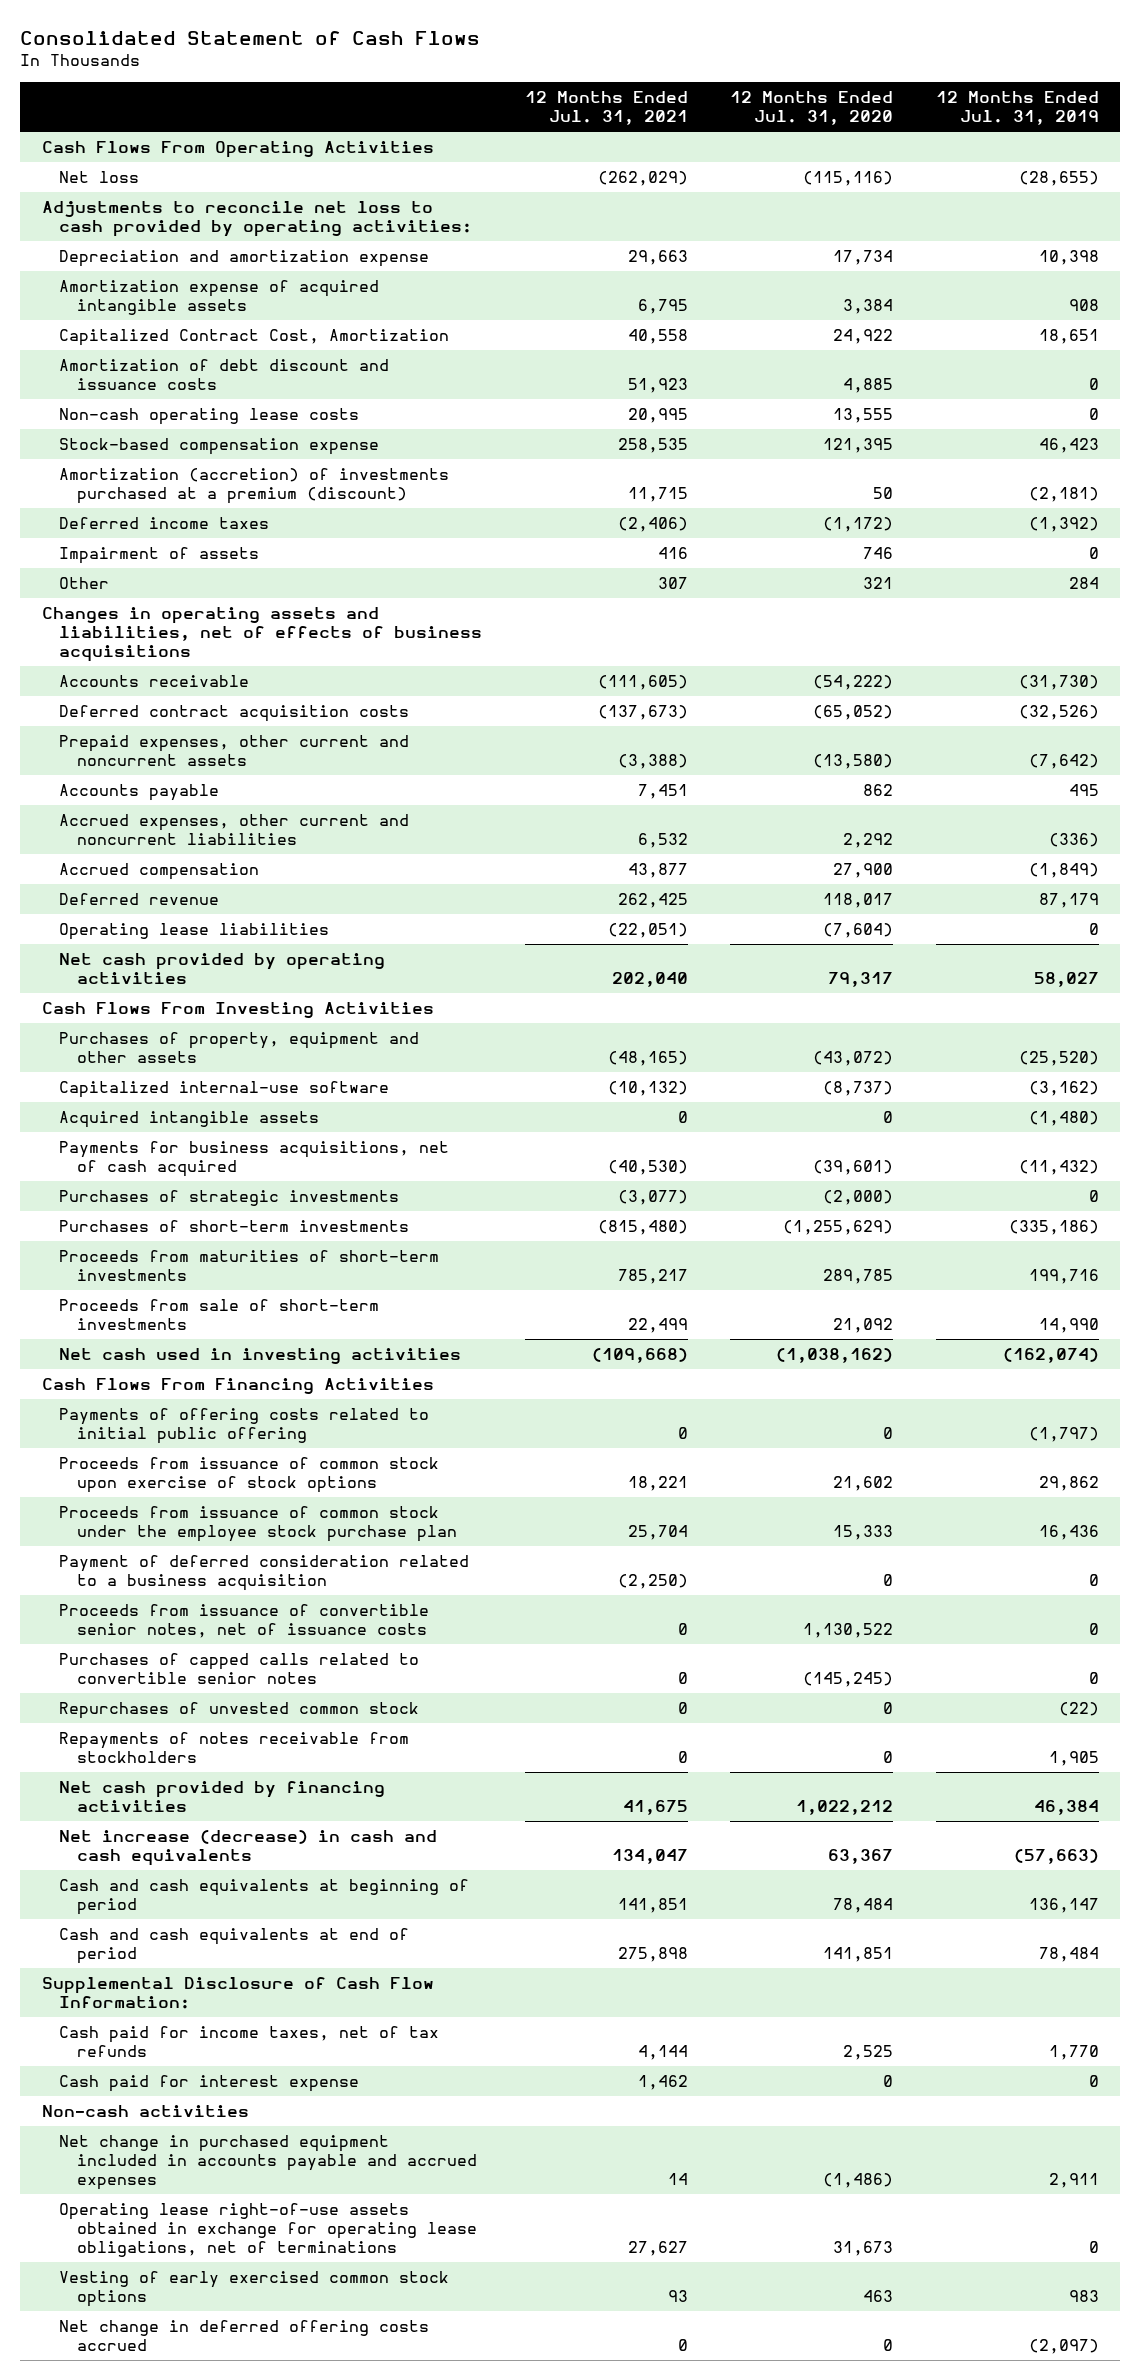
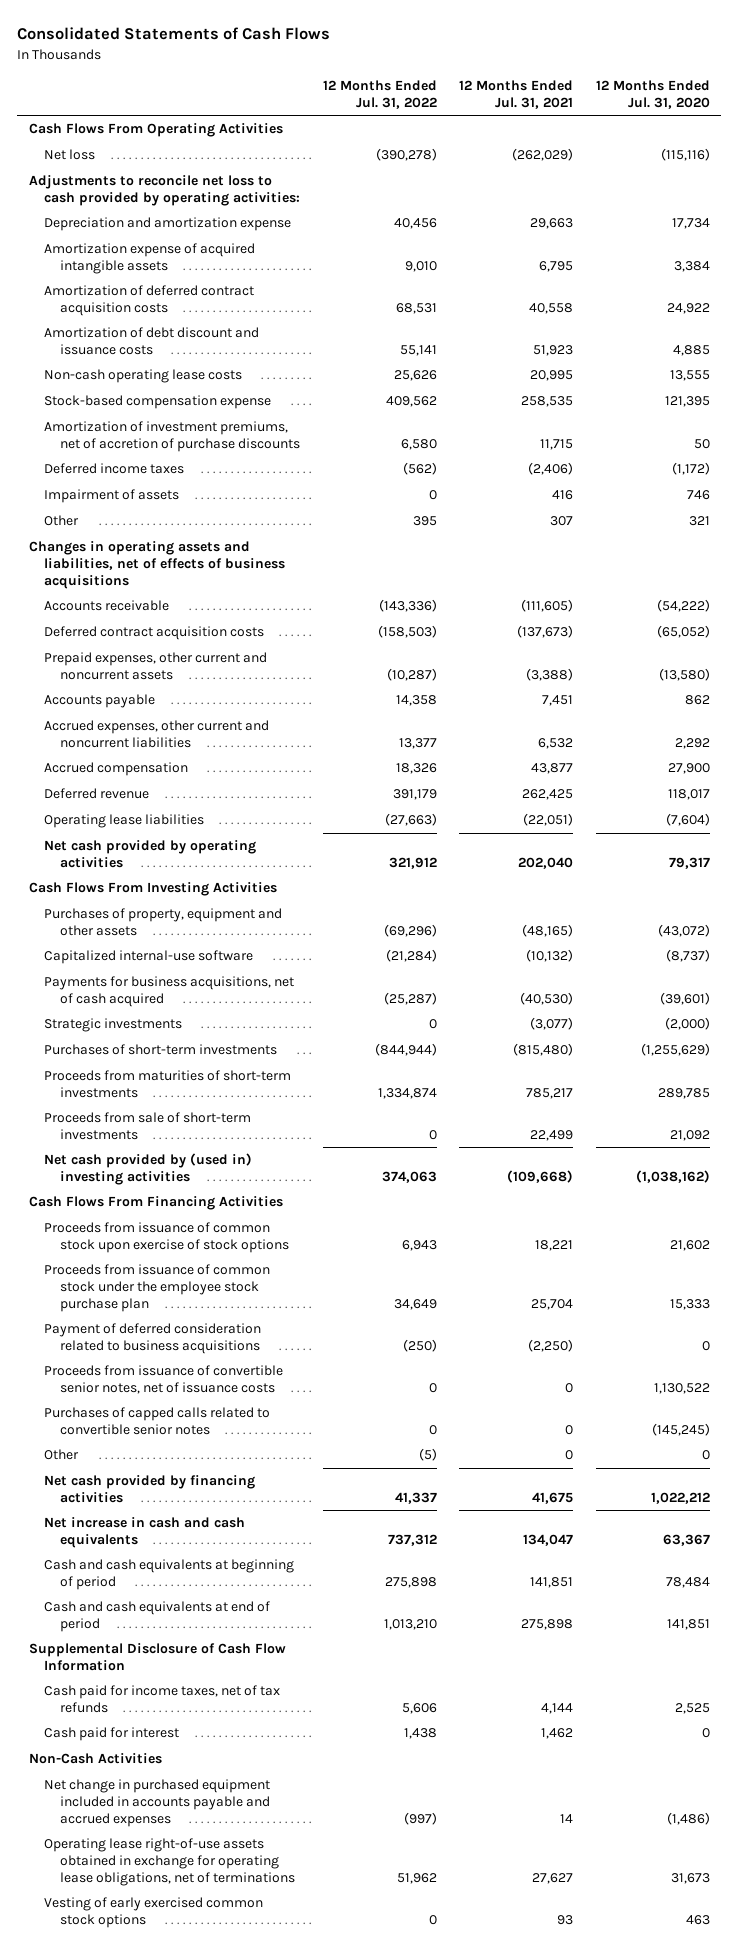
[20,31,481,46] Consolidated Statement of Cash Flows -> [17,27,331,41] Consolidated Statements of Cash Flows
[935,91,1099,126] 12 Months Ended Jul. 31, 2019 -> none
none -> [322,80,437,109] 12 Months Ended Jul. 31, 2022
[59,328,450,346] Capitalized Contract Cost, Amortization -> [44,285,255,316] Amortization of deferred contract acquisition costs
[59,467,450,504] Amortization (accretion) of investments purchased at a premium (discount) -> [44,421,301,452] Amortization of investment premiums, net of accretion of purchase discounts
[59,1110,320,1128] Acquired intangible assets -> none
[59,1189,400,1206] Purchases of strategic investments -> [44,1018,183,1033] Strategic investments
[59,1347,462,1364] Net cash used in investing activities -> [44,1153,253,1185] Net cash provided by (used in) investing activities
[59,1407,430,1444] Payments of offering costs related to initial public offering -> none
[59,1554,470,1591] Payment of deferred consideration related to a business acquisition -> [44,1323,262,1354] Payment of deferred consideration related to business acquisitions
[59,1701,420,1719] Repurchases of unvested common stock -> none
[59,1731,410,1763] Repayments of notes receivable from stockholders -> none
none -> [44,1449,80,1461] Other
[59,1829,438,1866] Net increase (decrease) in cash and cash equivalents -> [44,1517,246,1548] Net increase in cash and cash equivalents
[41,1976,434,2009] Supplemental Disclosure of Cash Flow Information: -> [28,1643,286,1671] Supplemental Disclosure of Cash Flow Information
[59,2074,360,2092] Cash paid for interest expense -> [44,1727,180,1742] Cash paid for interest
[41,2104,249,2117] Non-cash activities -> [28,1753,162,1765] Non-Cash Activities
[59,2319,430,2351] Net change in deferred offering costs accrued -> none

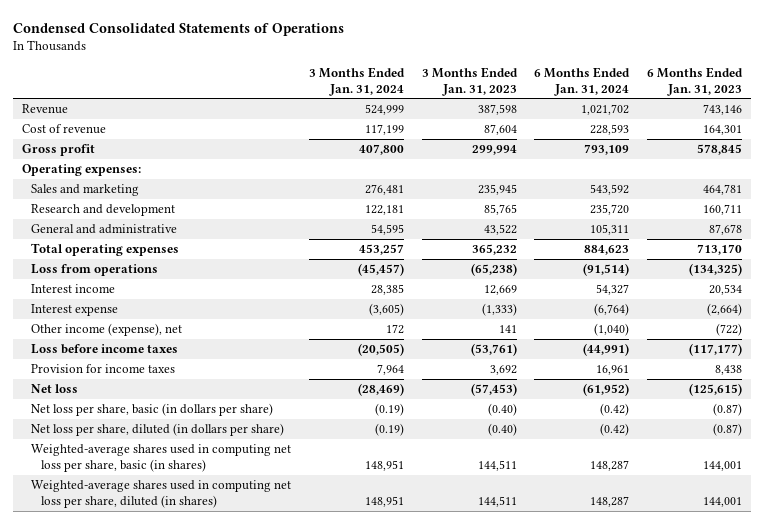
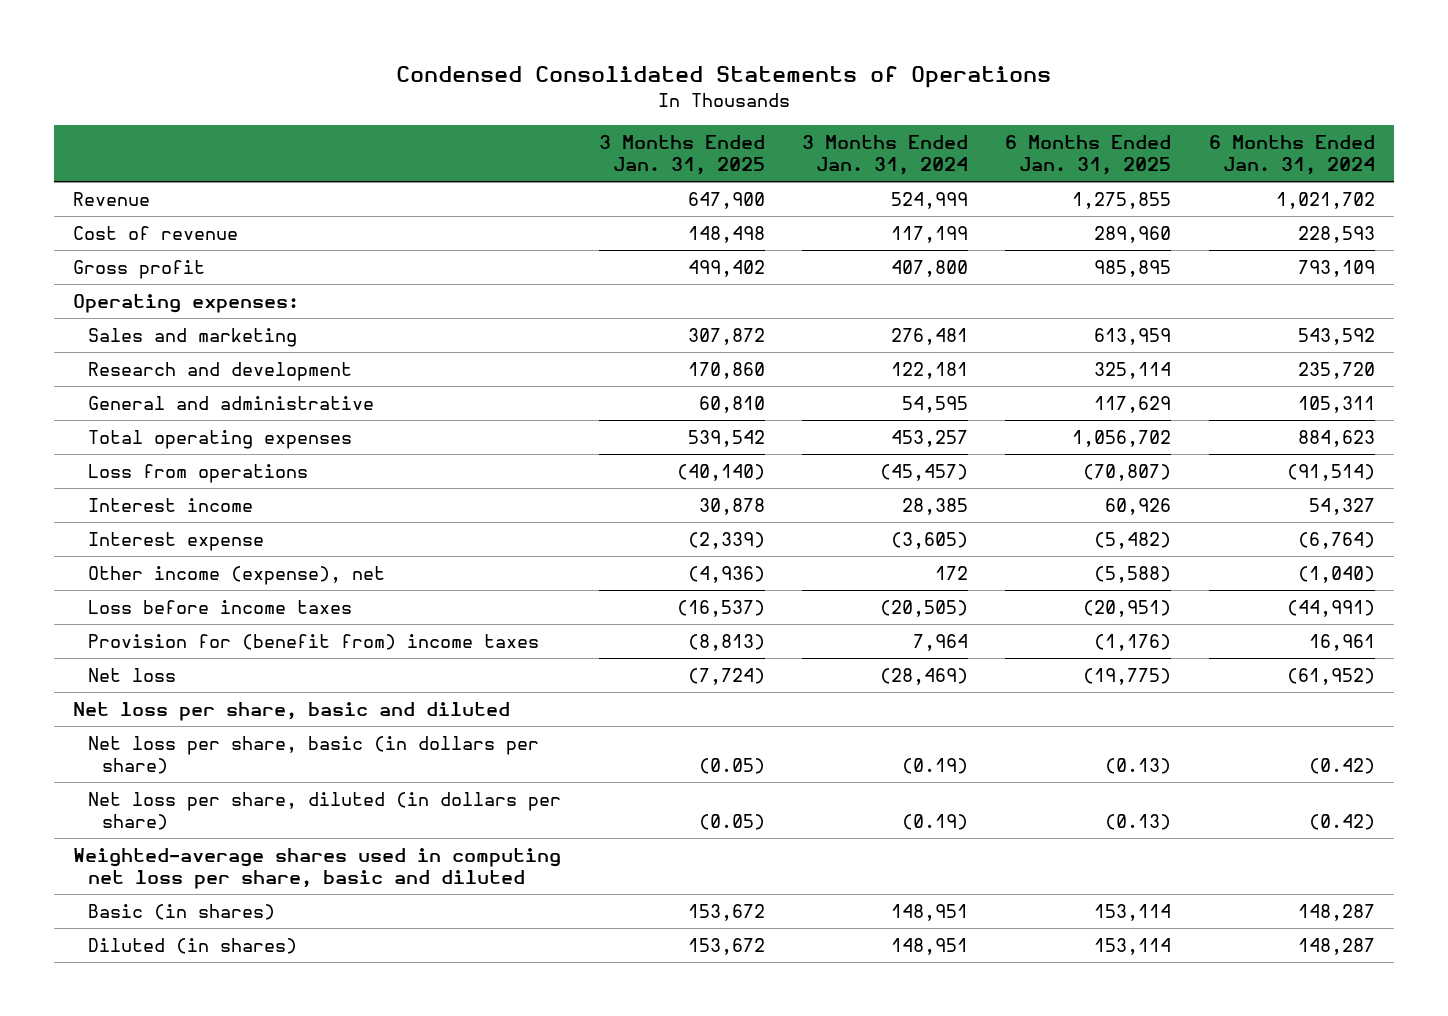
[421,66,518,96] 3 Months Ended Jan. 31, 2023 -> none
[647,66,744,96] 6 Months Ended Jan. 31, 2023 -> none
none -> [598,134,765,176] 3 Months Ended Jan. 31, 2025
none -> [1005,134,1172,176] 6 Months Ended Jan. 31, 2025
[31,364,176,374] Provision for income taxes -> [87,633,539,650] Provision for (benefit from) income taxes
none -> [73,701,511,721] Net loss per share, basic and diluted
none -> [73,847,562,890] Weighted-average shares used in computing net loss per share, basic and diluted
[31,444,292,472] Weighted-average shares used in computing net loss per share, basic (in shares) -> [87,903,275,920] Basic (in shares)
[31,480,292,508] Weighted-average shares used in computing net loss per share, diluted (in shares) -> [87,937,297,954] Diluted (in shares)

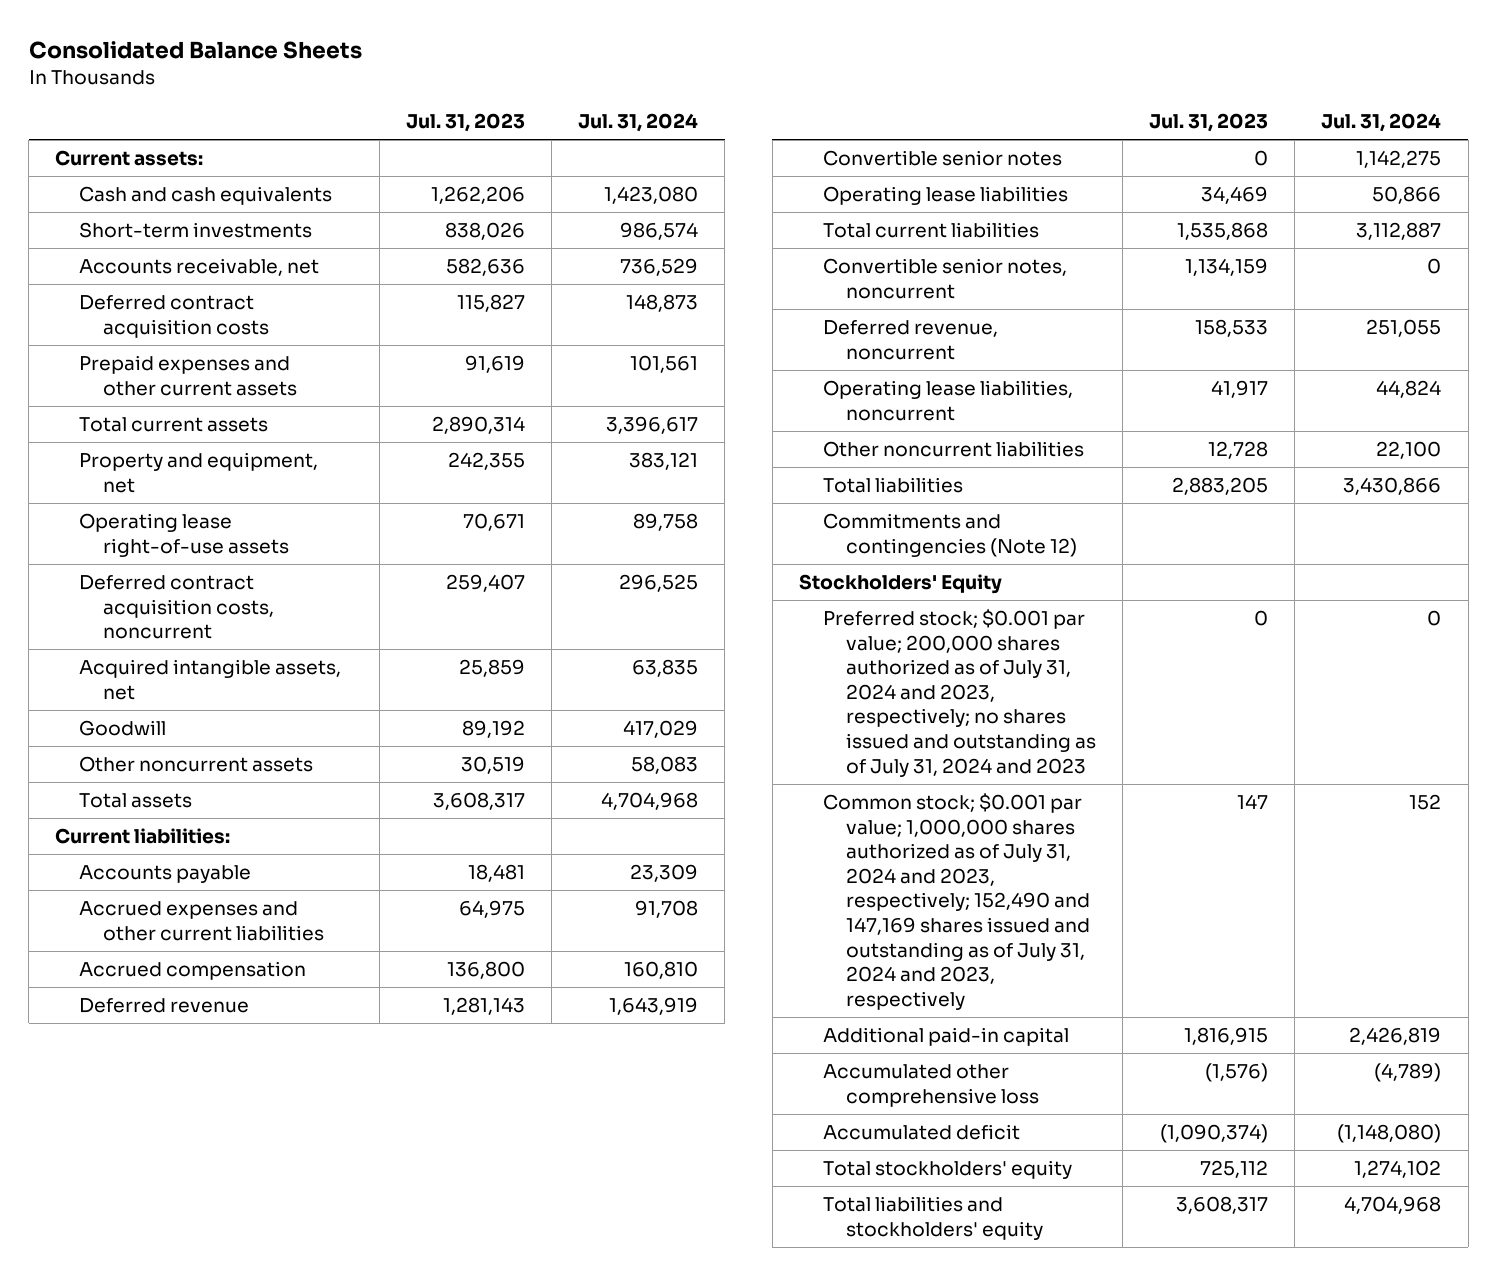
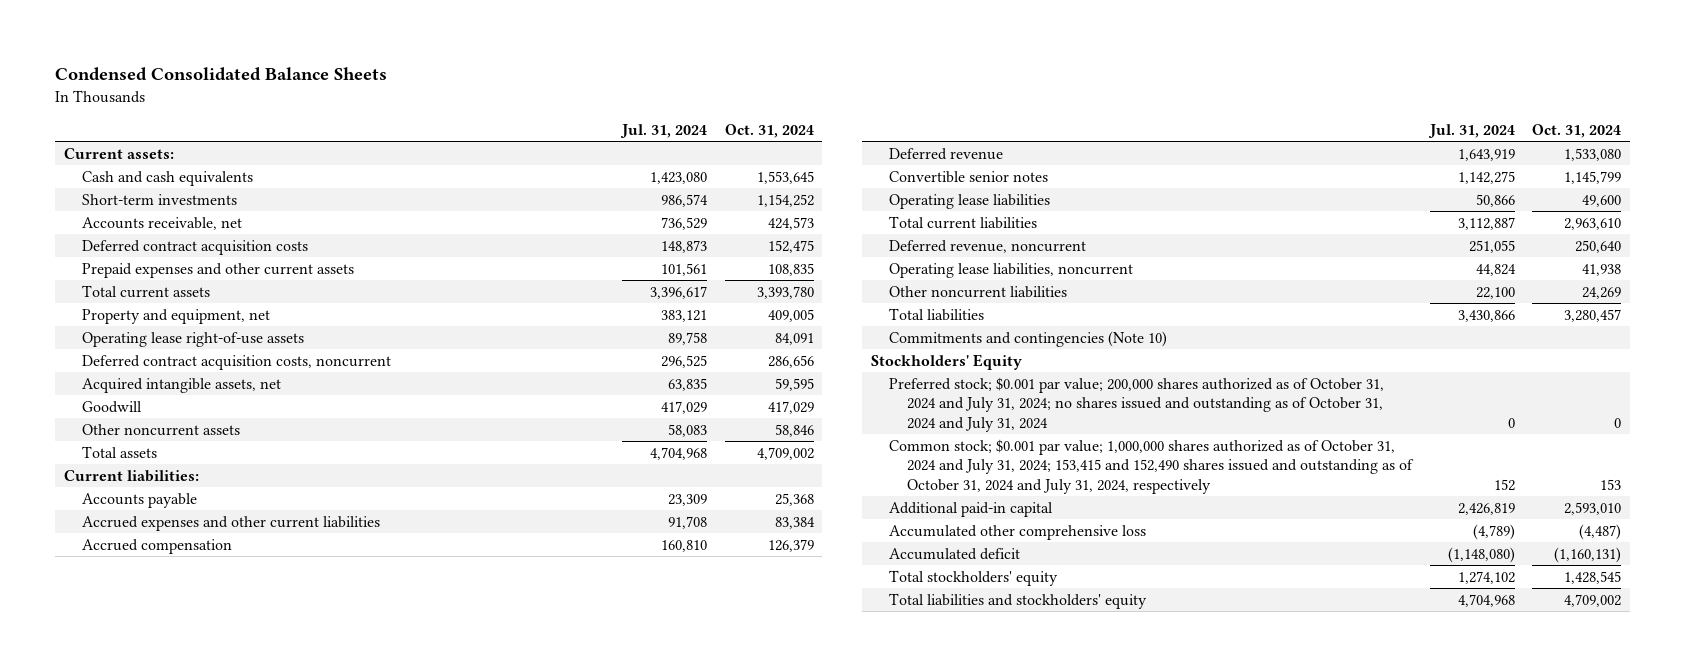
[28,41,362,60] Consolidated Balance Sheets -> [55,66,388,81] Condensed Consolidated Balance Sheets
[405,113,525,133] Jul. 31, 2023 -> none
none -> [724,123,814,138] Oct. 31, 2024
[822,258,1067,299] Convertible senior notes, noncurrent -> none
[822,513,1078,557] Commitments and contingencies (Note 12) -> [889,330,1168,347] Commitments and contingencies (Note 10)
[822,609,1097,777] Preferred stock; $0.001 par value; 200,000 shares authorized as of July 31, 2024 and 2023, respectively; no shares issued and outstanding as of July 31, 2024 and 2023 -> [889,376,1385,432] Preferred stock; $0.001 par value; 200,000 shares authorized as of October 31, 2024 and July 31, 2024; no shares issued and outstanding as of October 31, 2024 and July 31, 2024
[822,793,1091,1010] Common stock; $0.001 par value; 1,000,000 shares authorized as of July 31, 2024 and 2023, respectively; 152,490 and 147,169 shares issued and outstanding as of July 31, 2024 and 2023, respectively -> [889,438,1415,494] Common stock; $0.001 par value; 1,000,000 shares authorized as of October 31, 2024 and July 31, 2024; 153,415 and 152,490 shares issued and outstanding as of October 31, 2024 and July 31, 2024, respectively

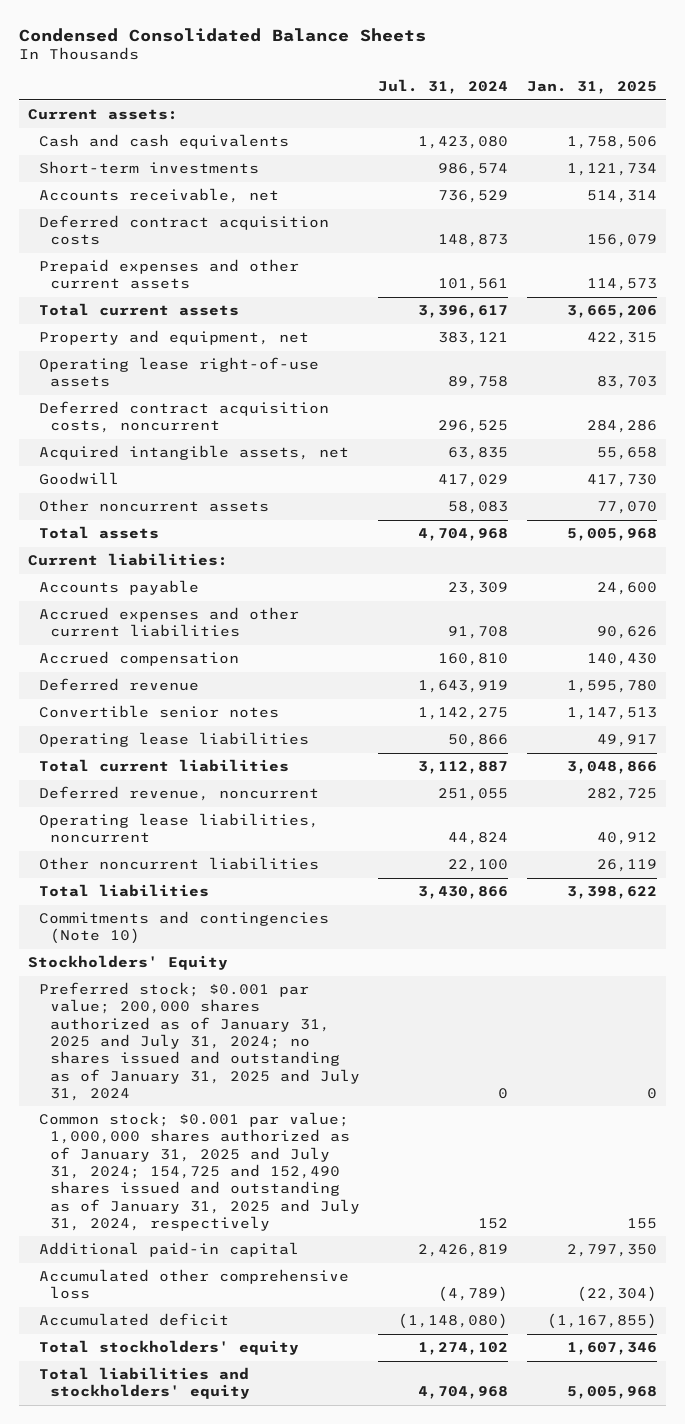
[724,123,814,138] Oct. 31, 2024 -> none
none -> [526,81,657,95] Jan. 31, 2025
[889,376,1385,432] Preferred stock; $0.001 par value; 200,000 shares authorized as of October 31, 2024 and July 31, 2024; no shares issued and outstanding as of October 31, 2024 and July 31, 2024 -> [39,982,360,1101] Preferred stock; $0.001 par value; 200,000 shares authorized as of January 31, 2025 and July 31, 2024; no shares issued and outstanding as of January 31, 2025 and July 31, 2024
[889,438,1415,494] Common stock; $0.001 par value; 1,000,000 shares authorized as of October 31, 2024 and July 31, 2024; 153,415 and 152,490 shares issued and outstanding as of October 31, 2024 and July 31, 2024, respectively -> [39,1112,360,1231] Common stock; $0.001 par value; 1,000,000 shares authorized as of January 31, 2025 and July 31, 2024; 154,725 and 152,490 shares issued and outstanding as of January 31, 2025 and July 31, 2024, respectively

